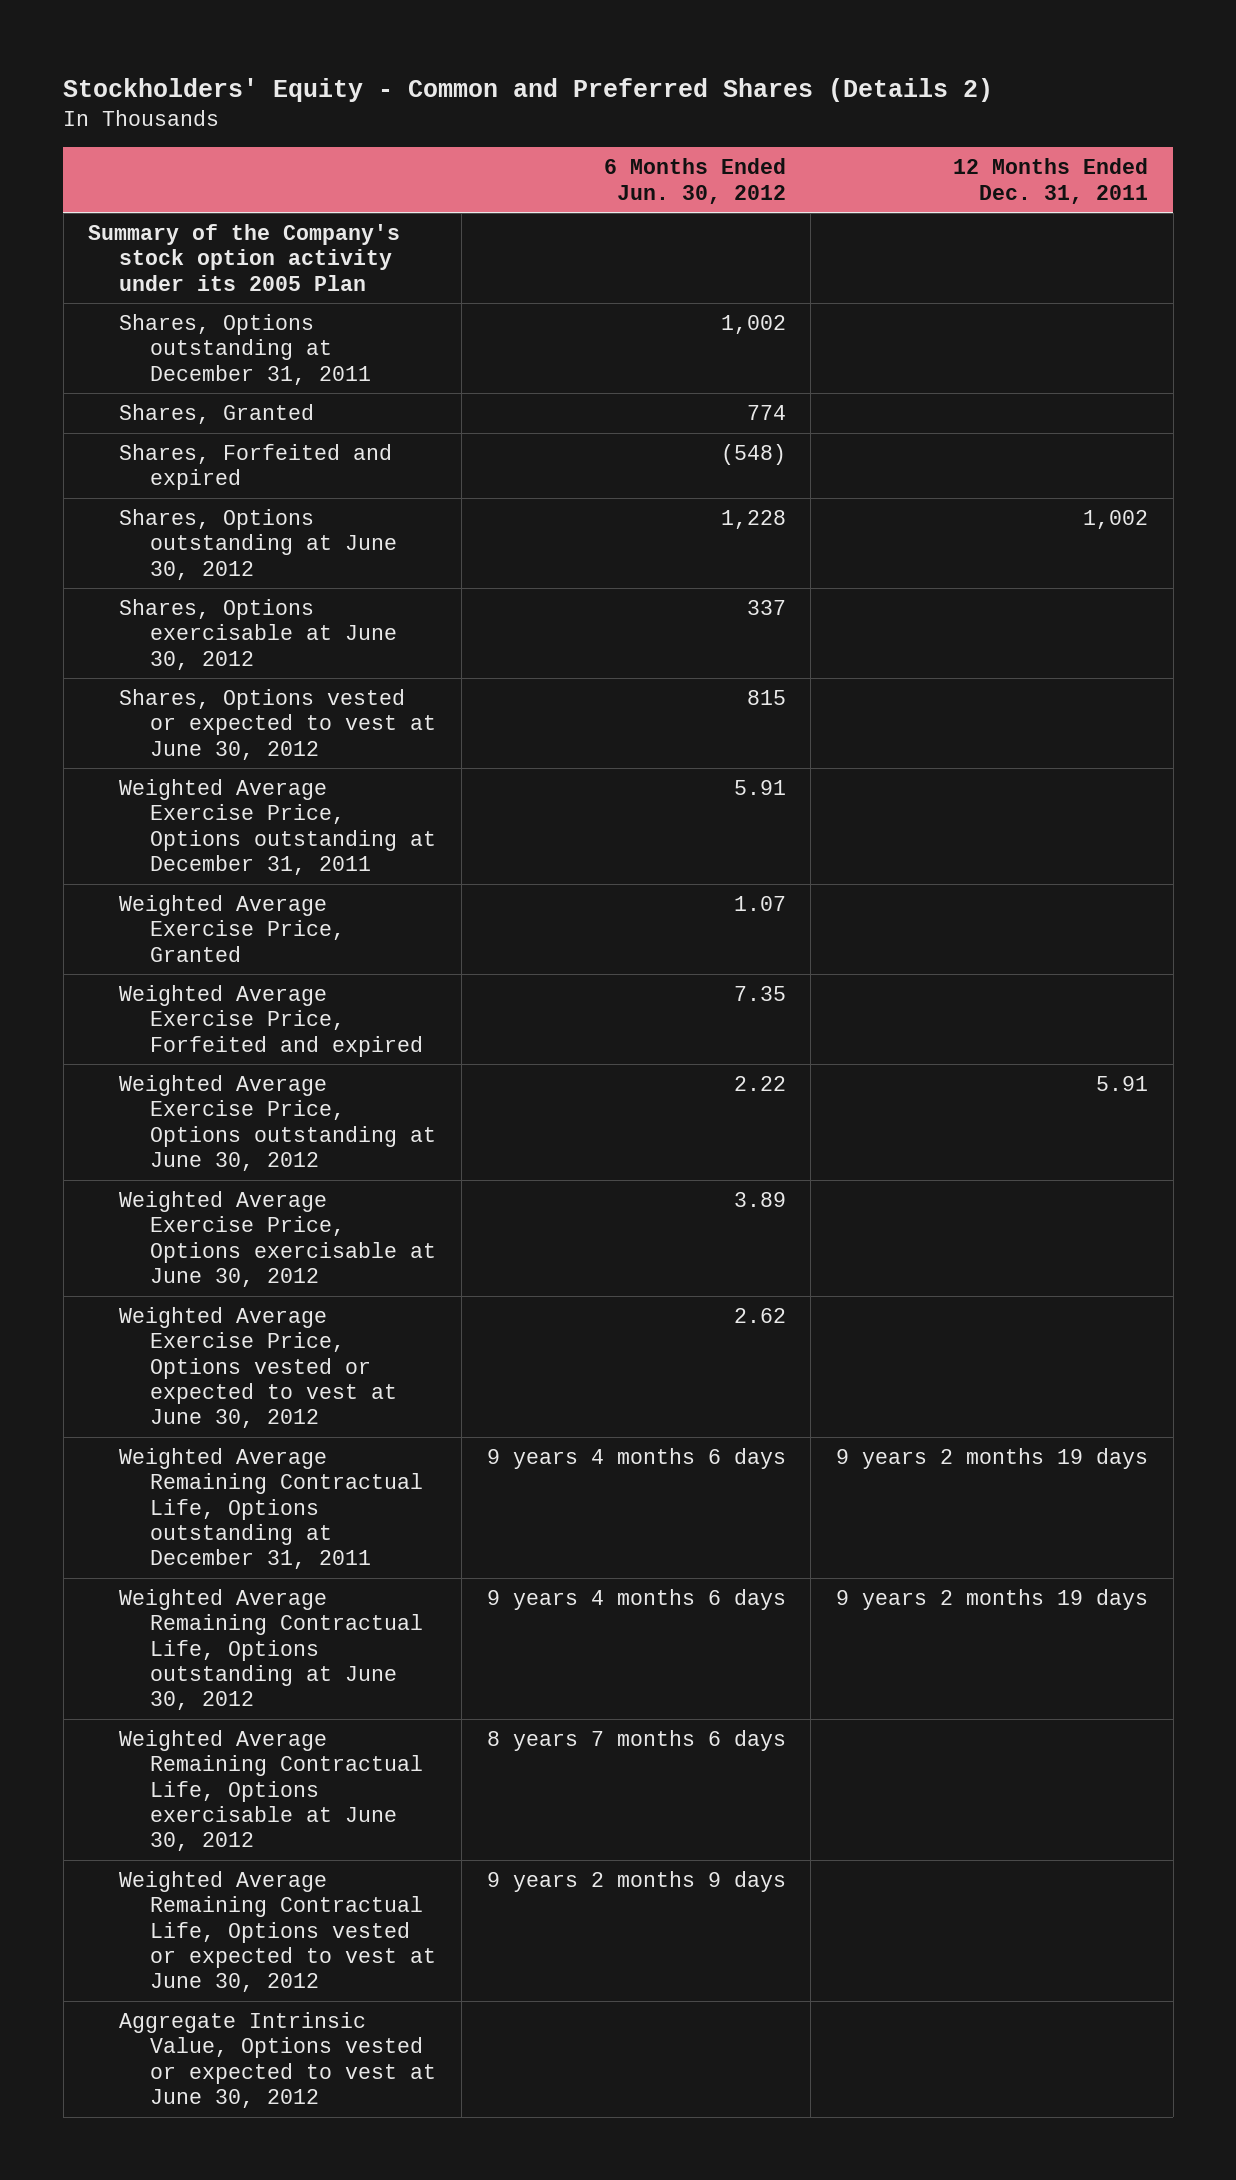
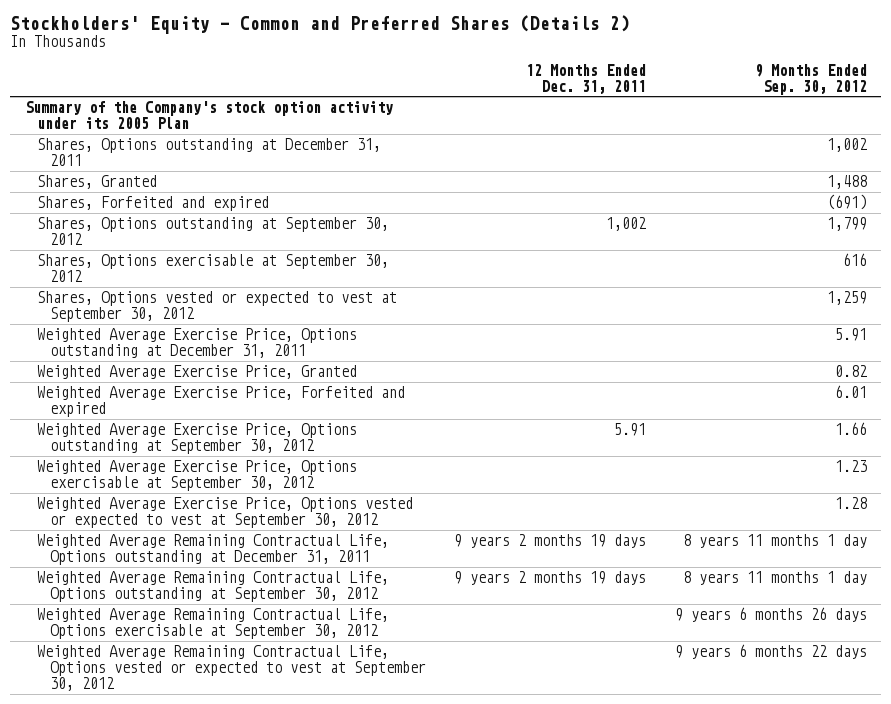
[603,158,786,204] 6 Months Ended Jun. 30, 2012 -> none
none -> [754,63,867,95] 9 Months Ended Sep. 30, 2012
[119,509,398,580] Shares, Options outstanding at June 30, 2012 -> [37,217,390,246] Shares, Options outstanding at September 30, 2012
[119,599,398,670] Shares, Options exercisable at June 30, 2012 -> [37,254,390,283] Shares, Options exercisable at September 30, 2012
[119,689,437,760] Shares, Options vested or expected to vest at June 30, 2012 -> [37,291,398,323] Shares, Options vested or expected to vest at September 30, 2012
[119,1075,437,1171] Weighted Average Exercise Price, Options outstanding at June 30, 2012 -> [37,423,358,455] Weighted Average Exercise Price, Options outstanding at September 30, 2012
[119,1191,437,1287] Weighted Average Exercise Price, Options exercisable at June 30, 2012 -> [37,460,358,492] Weighted Average Exercise Price, Options exercisable at September 30, 2012
[119,1307,398,1428] Weighted Average Exercise Price, Options vested or expected to vest at June 30, 2012 -> [37,497,414,529] Weighted Average Exercise Price, Options vested or expected to vest at September 30, 2012
[119,2012,437,2108] Aggregate Intrinsic Value, Options vested or expected to vest at June 30, 2012 -> none
[119,1589,424,1710] Weighted Average Remaining Contractual Life, Options outstanding at June 30, 2012 -> [37,571,390,603] Weighted Average Remaining Contractual Life, Options outstanding at September 30, 2012
[119,1730,424,1851] Weighted Average Remaining Contractual Life, Options exercisable at June 30, 2012 -> [37,608,390,640] Weighted Average Remaining Contractual Life, Options exercisable at September 30, 2012
[119,1871,437,1992] Weighted Average Remaining Contractual Life, Options vested or expected to vest at June 30, 2012 -> [37,645,426,692] Weighted Average Remaining Contractual Life, Options vested or expected to vest at September 30, 2012

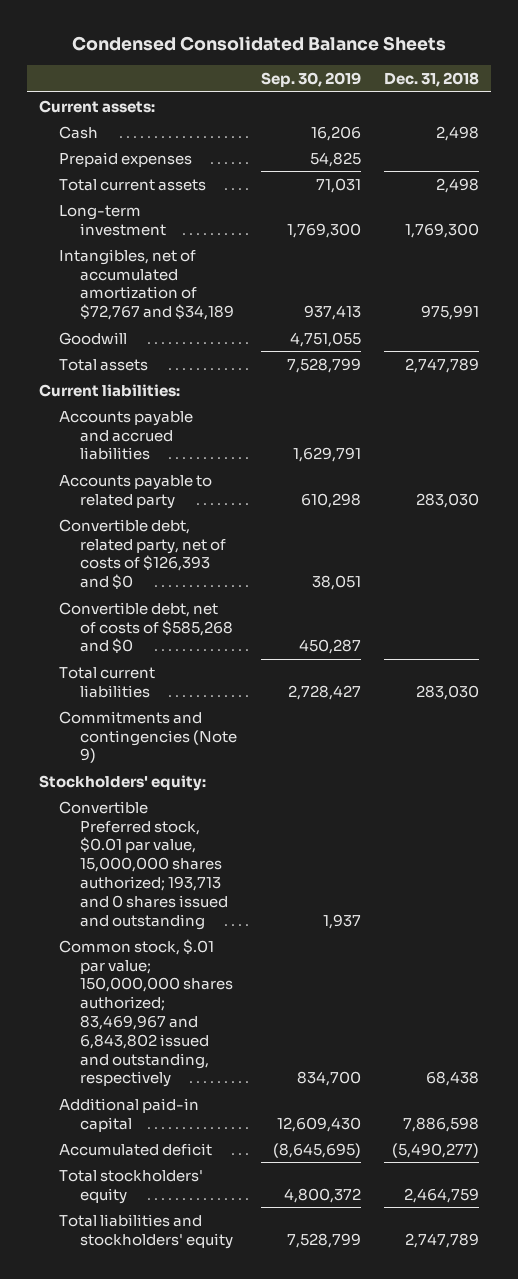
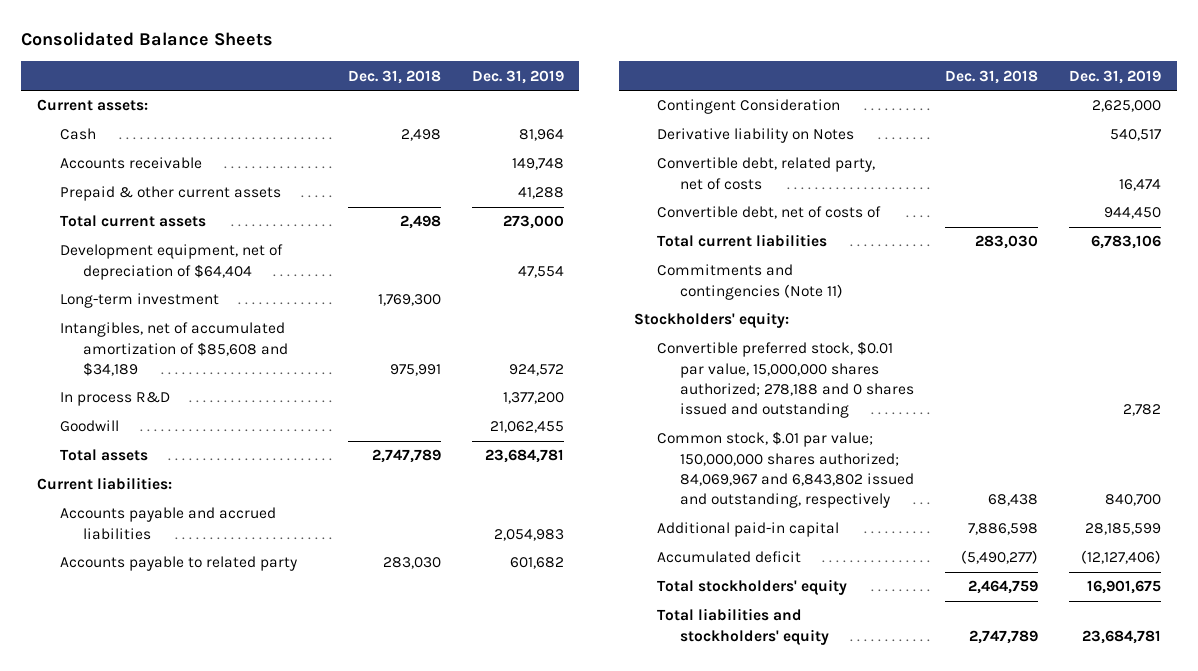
[71,36,446,52] Condensed Consolidated Balance Sheets -> [21,32,274,47] Consolidated Balance Sheets
[260,71,361,87] Sep. 30, 2019 -> none
none -> [471,69,564,84] Dec. 31, 2019
[59,151,193,167] Prepaid expenses -> none
none -> [59,157,202,170] Accounts receivable
none -> [59,186,281,202] Prepaid & other current assets
none -> [59,244,283,280] Development equipment, net of depreciation of $64,404
[59,248,235,321] Intangibles, net of accumulated amortization of $72,767 and $34,189 -> [59,322,288,376] Intangibles, net of accumulated amortization of $85,608 and $34,189
none -> [59,392,170,407] In process R&D
none -> [657,99,841,115] Contingent Consideration
none -> [657,128,855,144] Derivative liability on Notes
[59,518,227,590] Convertible debt, related party, net of costs of $126,393 and $0 -> [657,157,876,190] Convertible debt, related party, net of costs
[59,601,234,654] Convertible debt, net of costs of $585,268 and $0 -> [657,206,882,220] Convertible debt, net of costs of
[59,710,238,764] Commitments and contingencies (Note 9) -> [657,264,844,300] Commitments and contingencies (Note 11)
[59,800,229,930] Convertible Preferred stock, $0.01 par value, 15,000,000 shares authorized; 193,713 and 0 shares issued and outstanding -> [657,341,915,419] Convertible preferred stock, $0.01 par value, 15,000,000 shares authorized; 278,188 and 0 shares issued and outstanding
[59,938,234,1088] Common stock, $.01 par value; 150,000,000 shares authorized; 83,469,967 and 6,843,802 issued and outstanding, respectively -> [657,431,915,509] Common stock, $.01 par value; 150,000,000 shares authorized; 84,069,967 and 6,843,802 issued and outstanding, respectively

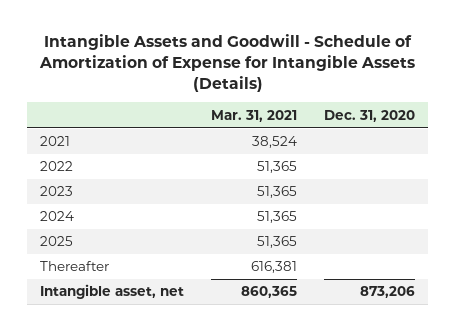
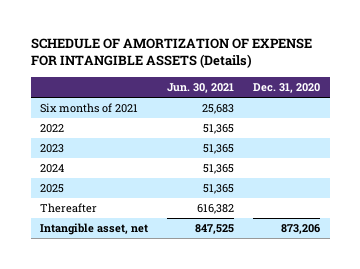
[38,34,415,92] Intangible Assets and Goodwill - Schedule of Amortization of Expense for Intangible Assets (Details) -> [30,38,312,69] SCHEDULE OF AMORTIZATION OF EXPENSE FOR INTANGIBLE ASSETS (Details)
[211,109,298,122] Mar. 31, 2021 -> none
none -> [167,82,235,93] Jun. 30, 2021
[40,136,71,147] 2021 -> [40,103,139,114] Six months of 2021

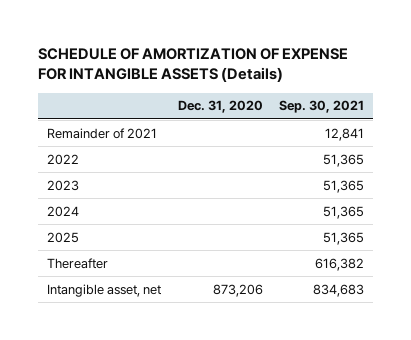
[167,82,235,93] Jun. 30, 2021 -> none
none -> [279,100,365,114] Sep. 30, 2021
[40,103,139,114] Six months of 2021 -> [46,127,157,139] Remainder of 2021

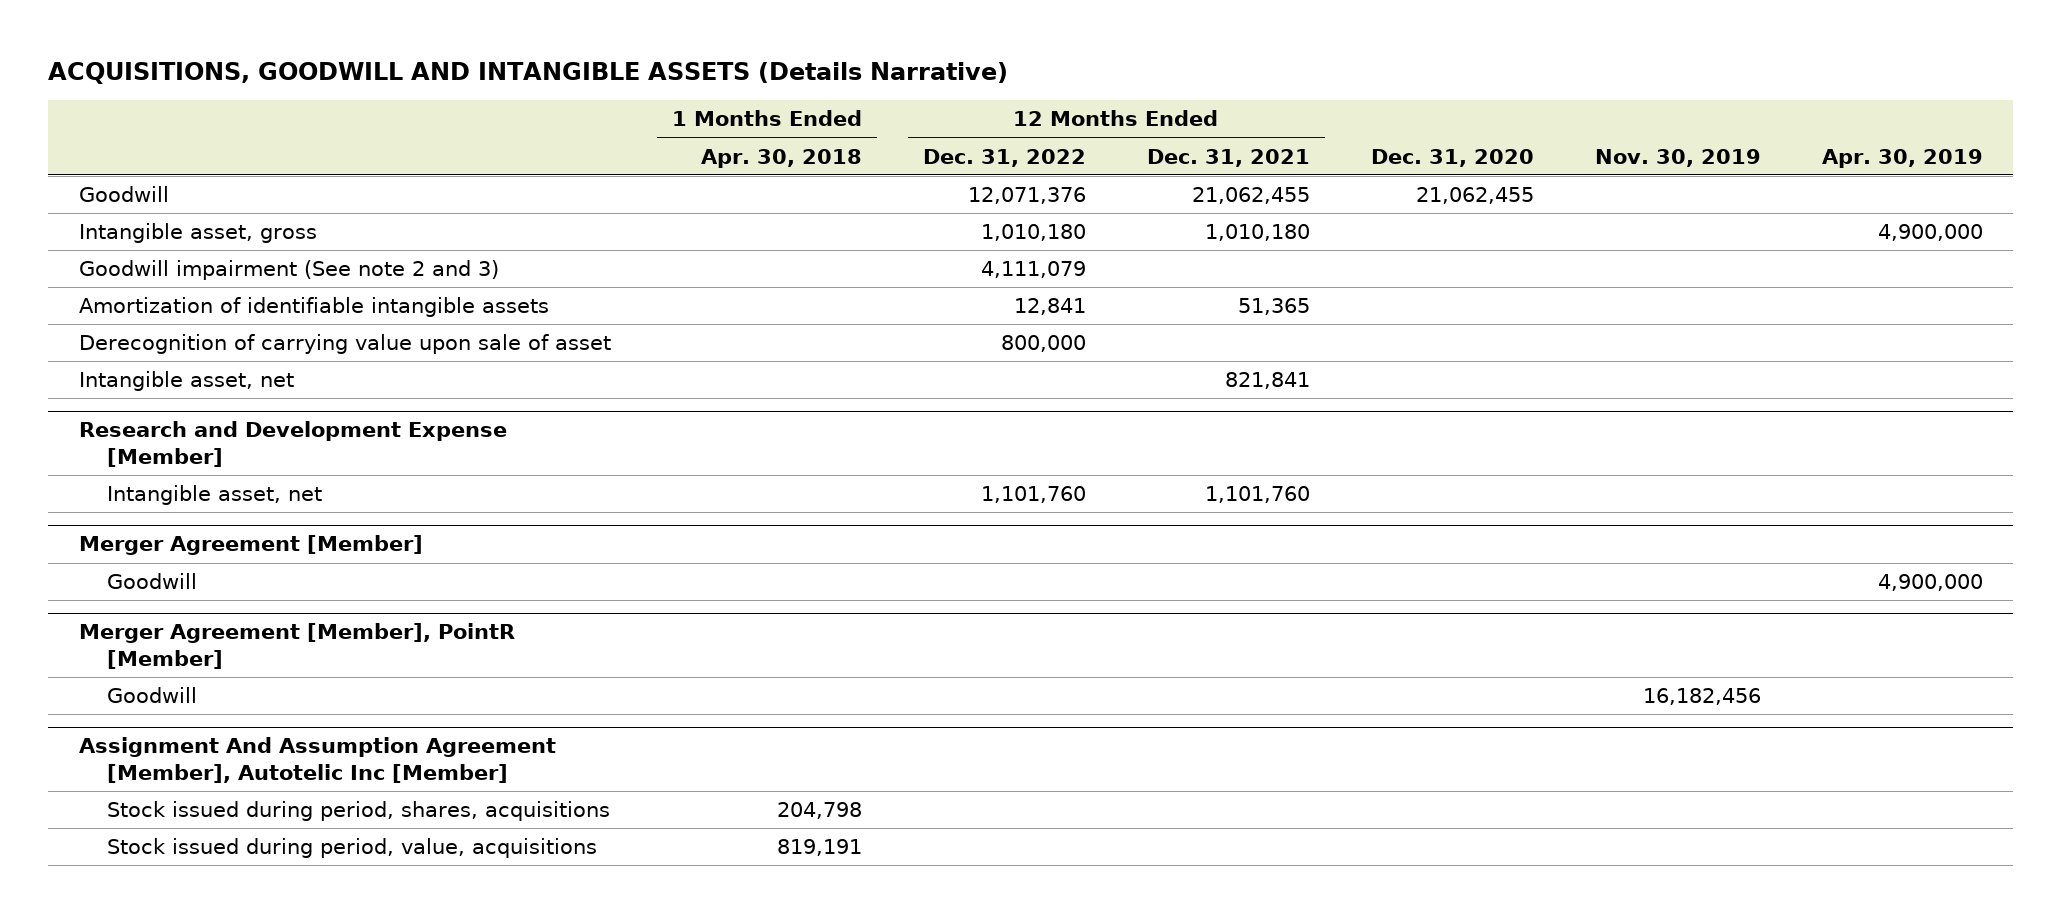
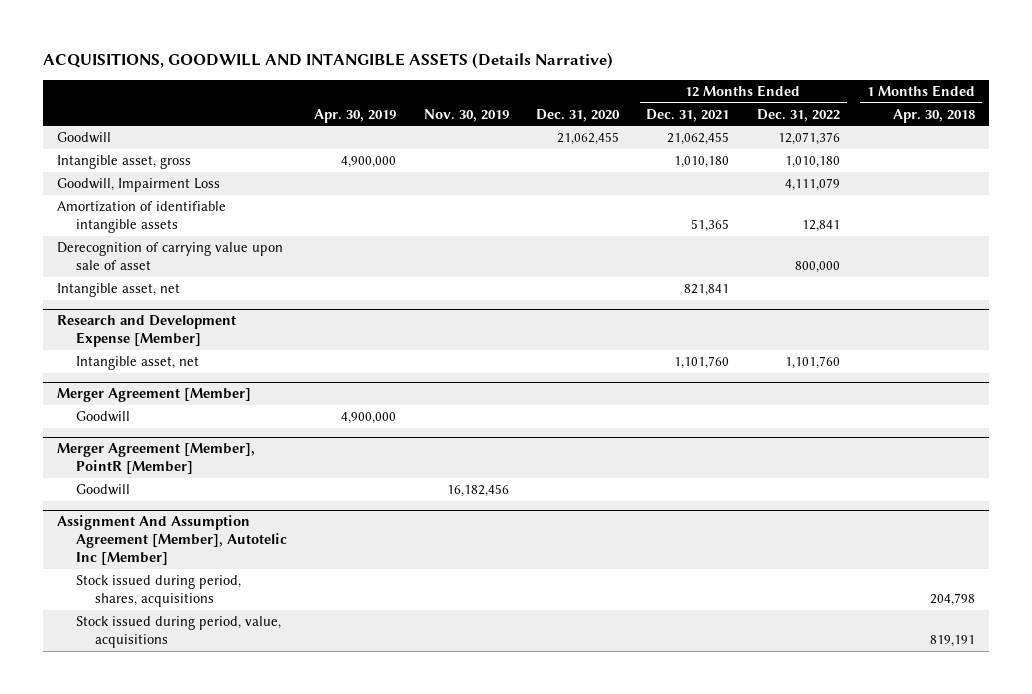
[78,260,499,281] Goodwill impairment (See note 2 and 3) -> [57,178,221,193] Goodwill, Impairment Loss

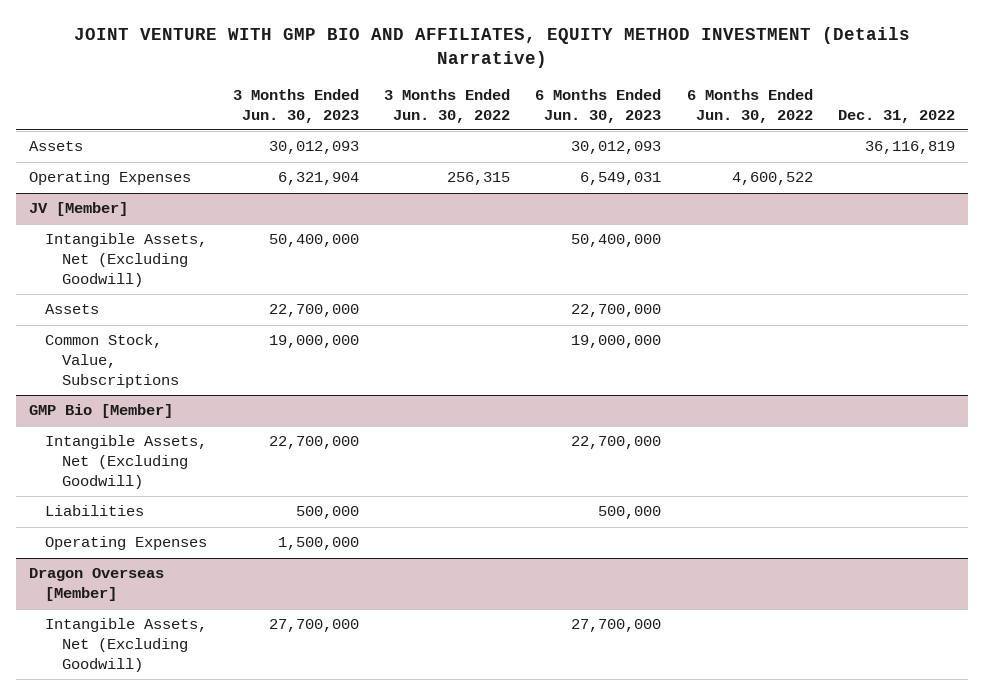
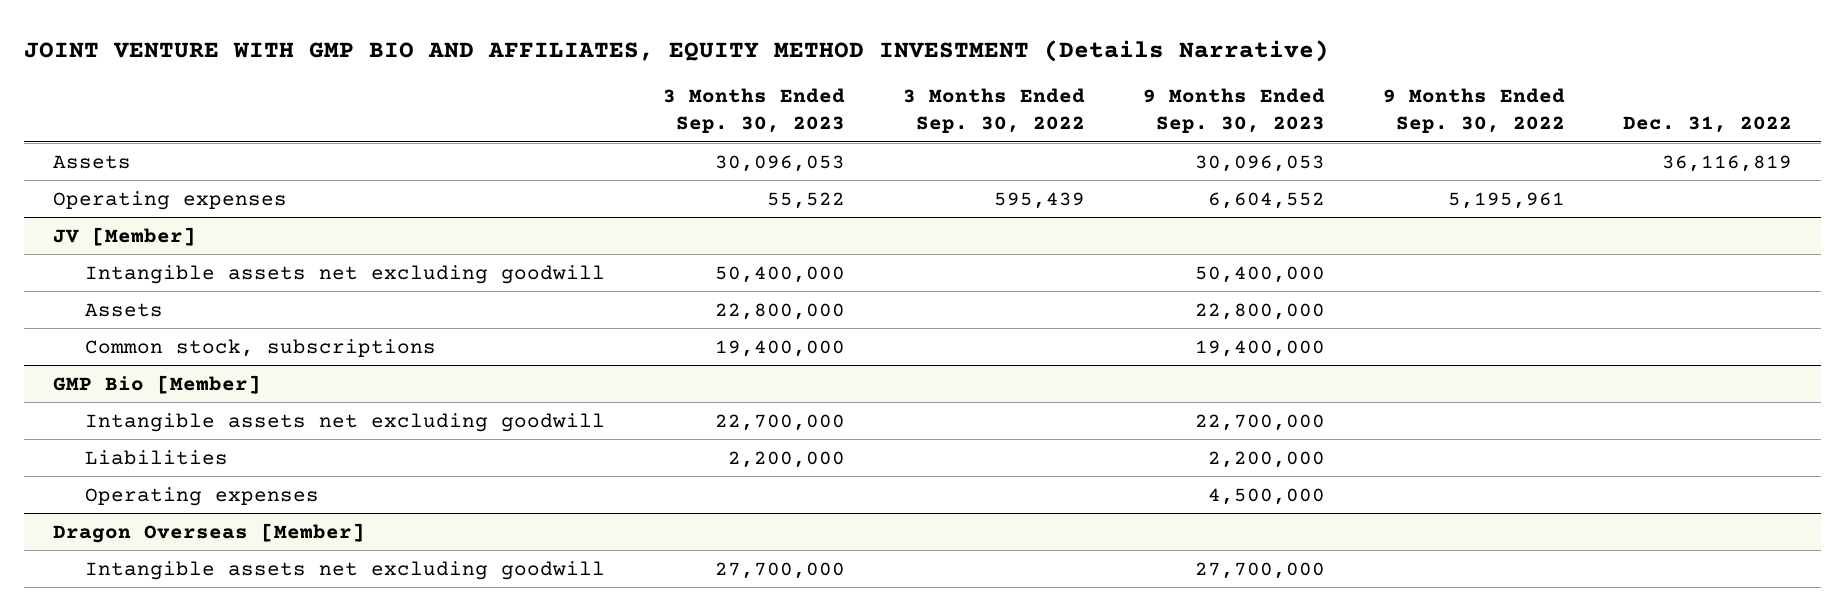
[232,88,359,123] 3 Months Ended Jun. 30, 2023 -> none
[384,88,511,123] 3 Months Ended Jun. 30, 2022 -> none
[535,88,662,123] 6 Months Ended Jun. 30, 2023 -> none
[686,88,813,123] 6 Months Ended Jun. 30, 2022 -> none
none -> [663,88,846,134] 3 Months Ended Sep. 30, 2023
none -> [903,88,1086,134] 3 Months Ended Sep. 30, 2022
none -> [1142,88,1325,134] 9 Months Ended Sep. 30, 2023
none -> [1382,88,1565,134] 9 Months Ended Sep. 30, 2022
[28,171,191,186] Operating Expenses -> [52,190,287,210] Operating expenses
[45,233,208,288] Intangible Assets, Net (Excluding Goodwill) -> [85,264,606,284] Intangible assets net excluding goodwill
[45,334,179,389] Common Stock, Value, Subscriptions -> [85,338,437,357] Common stock, subscriptions
[45,435,208,490] Intangible Assets, Net (Excluding Goodwill) -> [85,412,606,432] Intangible assets net excluding goodwill
[45,536,208,551] Operating Expenses -> [85,486,320,506] Operating expenses
[45,618,208,673] Intangible Assets, Net (Excluding Goodwill) -> [85,560,606,580] Intangible assets net excluding goodwill

